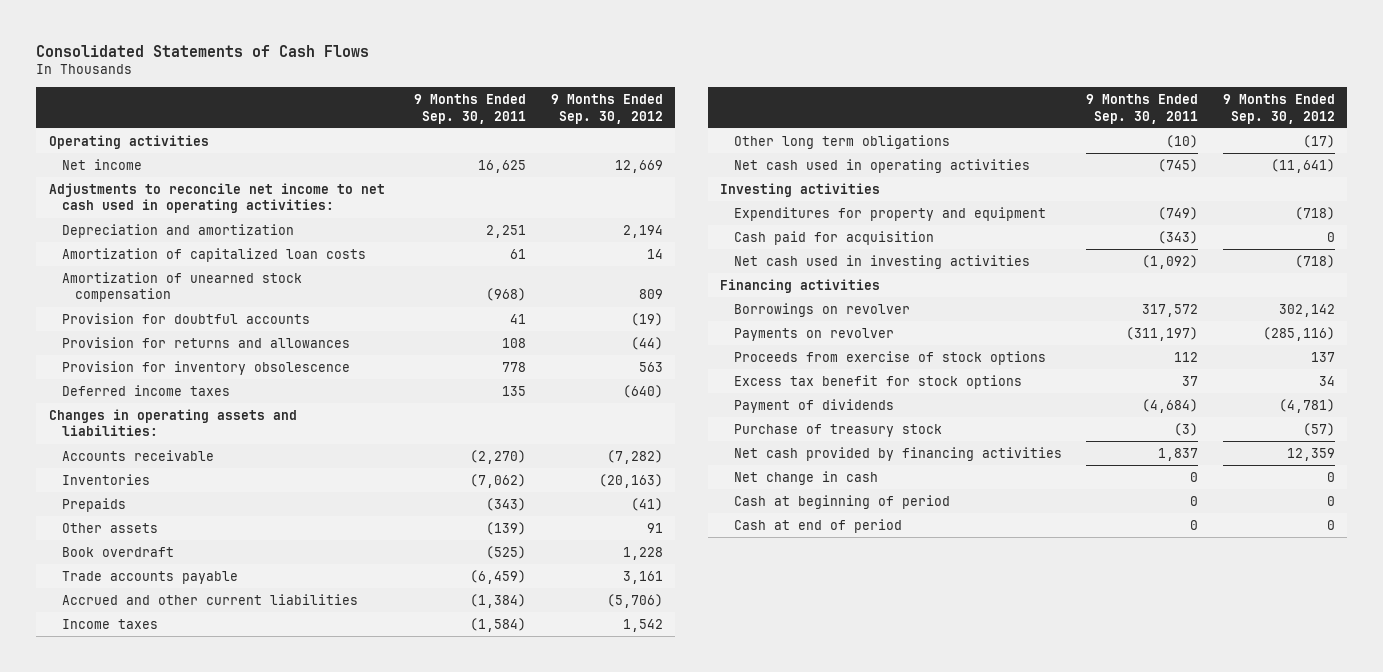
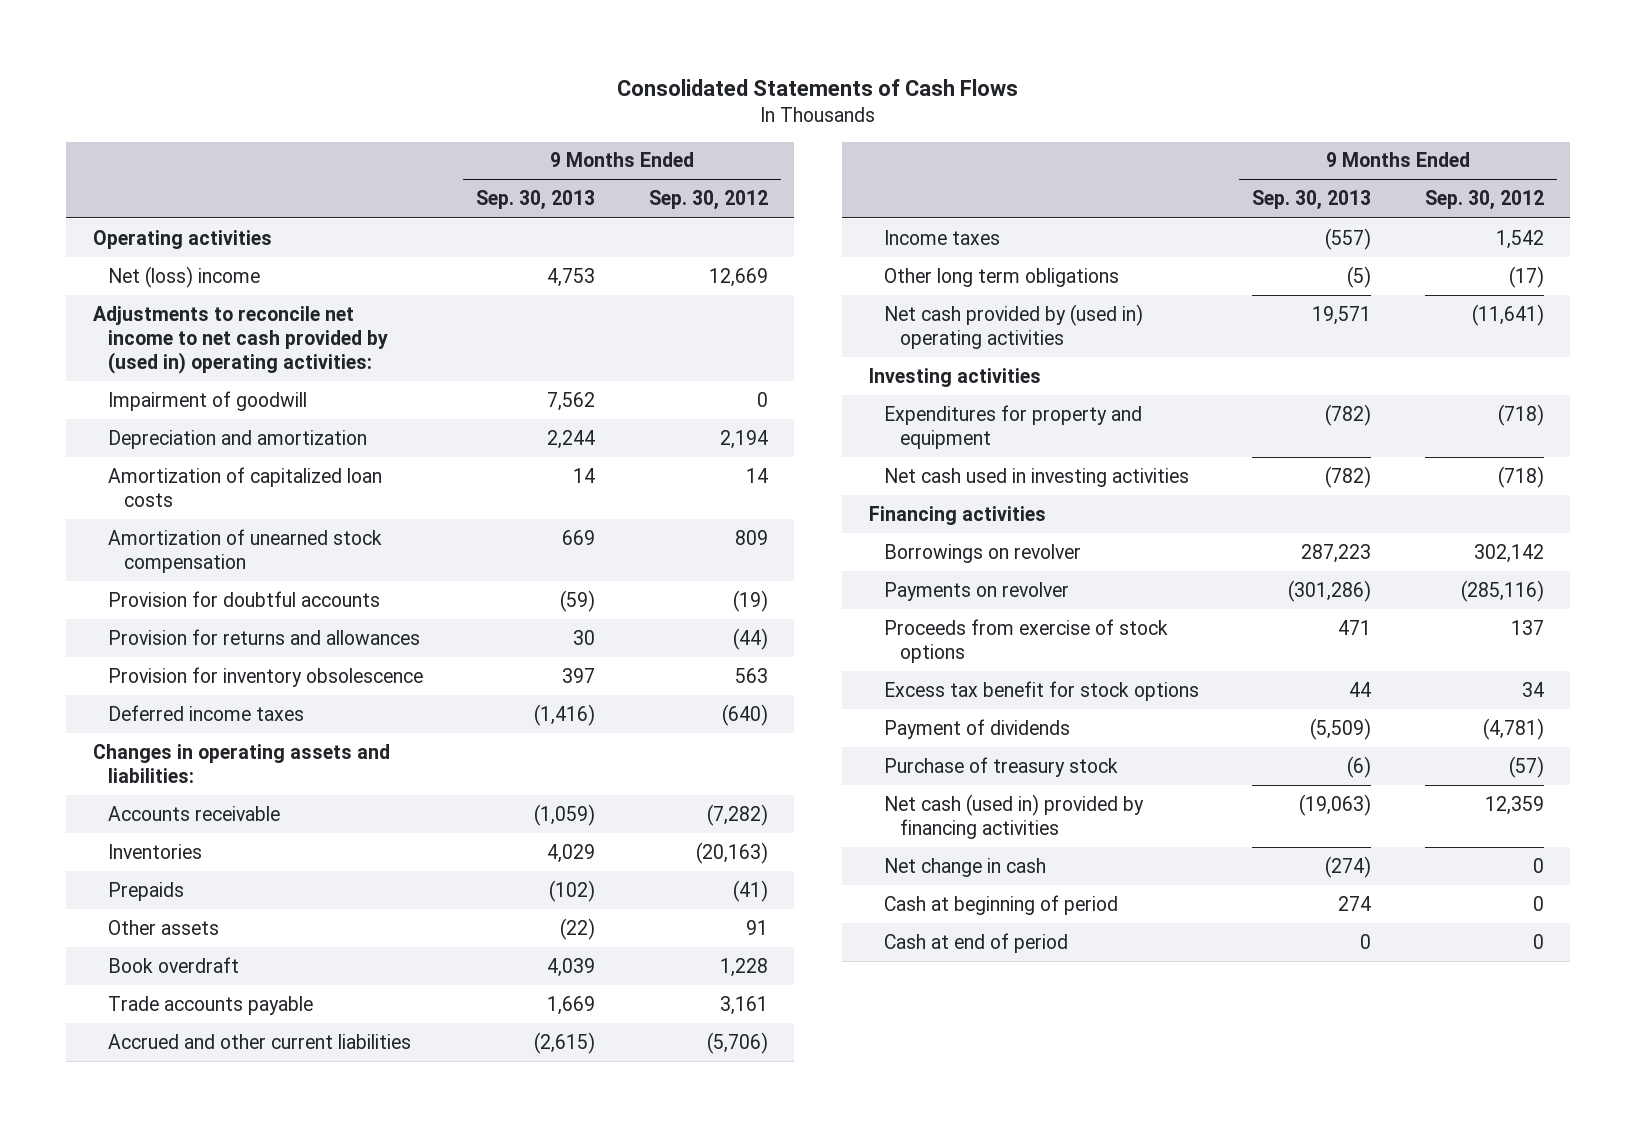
[414,94,527,124] 9 Months Ended Sep. 30, 2011 -> none
none -> [476,190,596,211] Sep. 30, 2013
[61,158,142,170] Net income -> [108,265,261,288] Net (loss) income
[48,182,385,214] Adjustments to reconcile net income to net cash used in operating activities: -> [92,305,389,375] Adjustments to reconcile net income to net cash provided by (used in) operating activities:
none -> [108,390,308,411] Impairment of goodwill
[733,158,1030,173] Net cash used in operating activities -> [884,303,1144,350] Net cash provided by (used in) operating activities
[733,230,934,245] Cash paid for acquisition -> none
[733,446,1062,461] Net cash provided by financing activities -> [884,793,1145,840] Net cash (used in) provided by financing activities

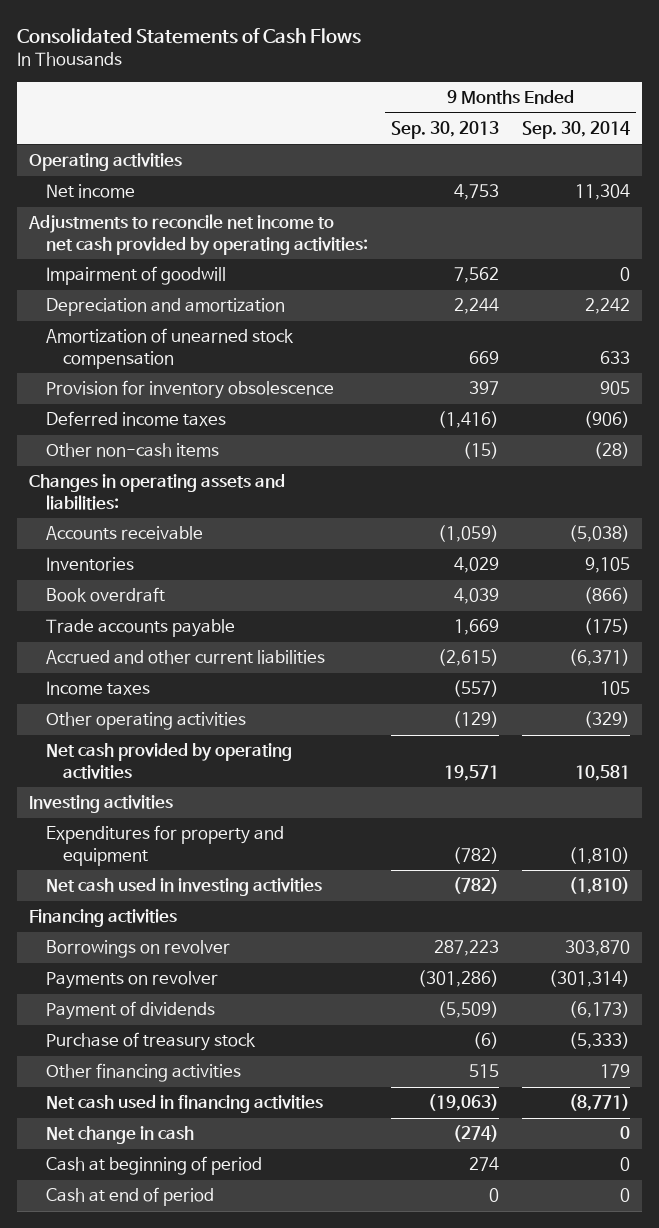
[648,190,768,211] Sep. 30, 2012 -> none
none -> [522,121,631,140] Sep. 30, 2014
[108,265,261,288] Net (loss) income -> [45,184,135,199] Net income
[92,305,389,375] Adjustments to reconcile net income to net cash provided by (used in) operating activities: -> [27,214,368,255] Adjustments to reconcile net income to net cash provided by operating activities:
[108,466,383,508] Amortization of capitalized loan costs -> none
[108,590,381,607] Provision for doubtful accounts -> none
[108,628,421,645] Provision for returns and allowances -> none
none -> [45,443,219,458] Other non-cash items
[108,881,185,901] Prepaids -> none
[108,919,220,935] Other assets -> none
[884,267,1120,287] Other long term obligations -> none
none -> [45,712,246,731] Other operating activities
[884,303,1144,350] Net cash provided by (used in) operating activities -> [45,743,292,779] Net cash provided by operating activities
[884,618,1169,664] Proceeds from exercise of stock options -> none
[884,680,1200,701] Excess tax benefit for stock options -> none
none -> [45,1063,241,1083] Other financing activities
[884,793,1145,840] Net cash (used in) provided by financing activities -> [45,1095,323,1114] Net cash used in financing activities

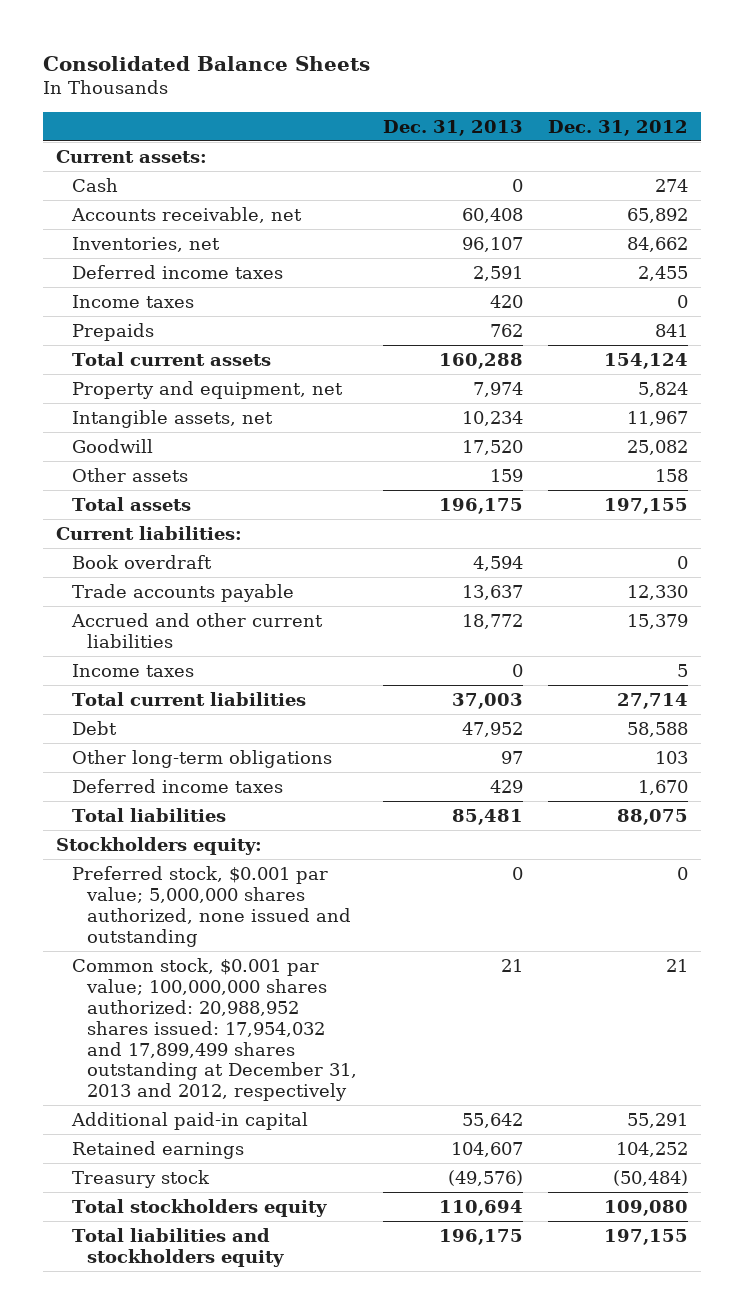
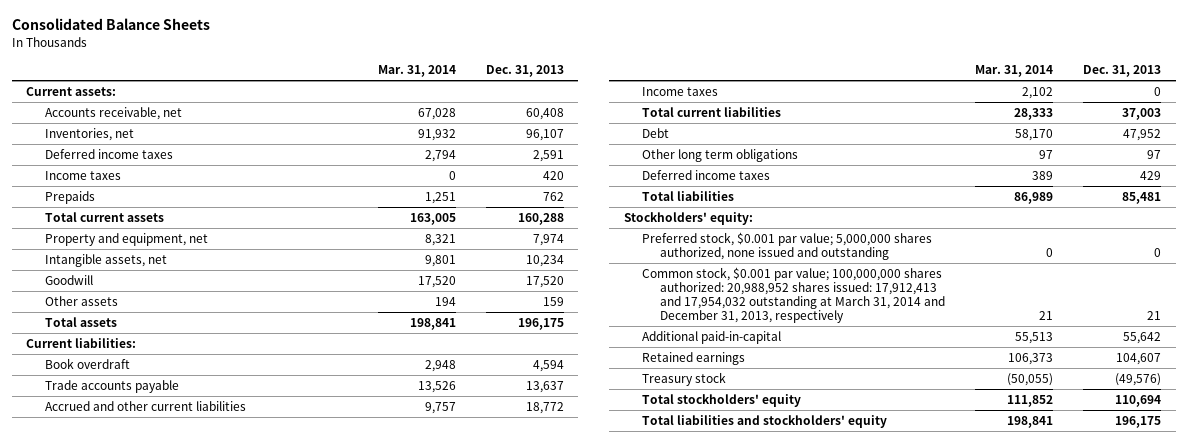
[548,119,689,136] Dec. 31, 2012 -> none
none -> [377,65,456,78] Mar. 31, 2014
[71,177,118,192] Cash -> none
[71,749,332,768] Other long-term obligations -> [642,149,799,163] Other long term obligations
[56,836,263,855] Stockholders equity: -> [623,212,753,226] Stockholders' equity:
[71,957,358,1102] Common stock, $0.001 par value; 100,000,000 shares authorized: 20,988,952 shares issued: 17,954,032 and 17,899,499 shares outstanding at December 31, 2013 and 2012, respectively -> [642,267,946,324] Common stock, $0.001 par value; 100,000,000 shares authorized: 20,988,952 shares issued: 17,912,413 and 17,954,032 outstanding at March 31, 2014 and December 31, 2013, respectively
[70,1111,308,1130] Additional paid-in capital -> [642,331,782,345] Additional paid-in-capital
[71,1198,327,1217] Total stockholders equity -> [642,394,802,408] Total stockholders' equity
[71,1227,285,1267] Total liabilities and stockholders equity -> [642,415,888,429] Total liabilities and stockholders' equity

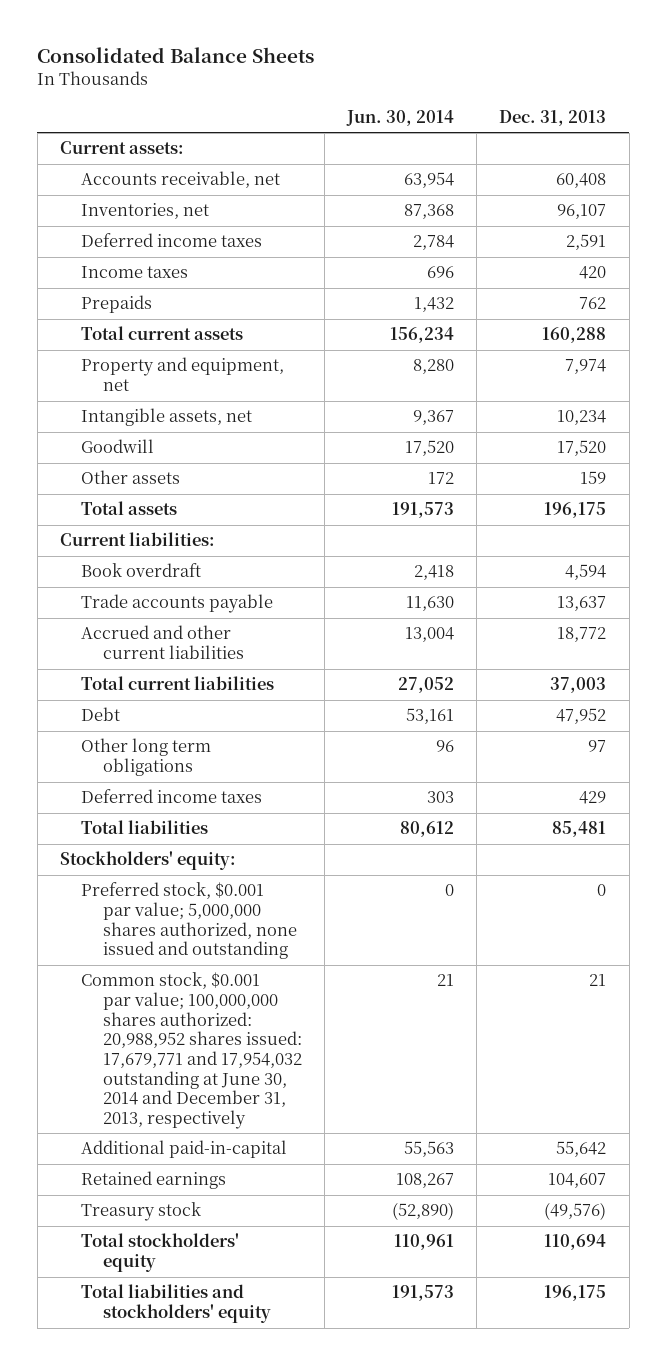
[377,65,456,78] Mar. 31, 2014 -> none
none -> [346,109,455,126] Jun. 30, 2014
[642,87,719,97] Income taxes -> none
[642,267,946,324] Common stock, $0.001 par value; 100,000,000 shares authorized: 20,988,952 shares issued: 17,912,413 and 17,954,032 outstanding at March 31, 2014 and December 31, 2013, respectively -> [81,972,302,1129] Common stock, $0.001 par value; 100,000,000 shares authorized: 20,988,952 shares issued: 17,679,771 and 17,954,032 outstanding at June 30, 2014 and December 31, 2013, respectively

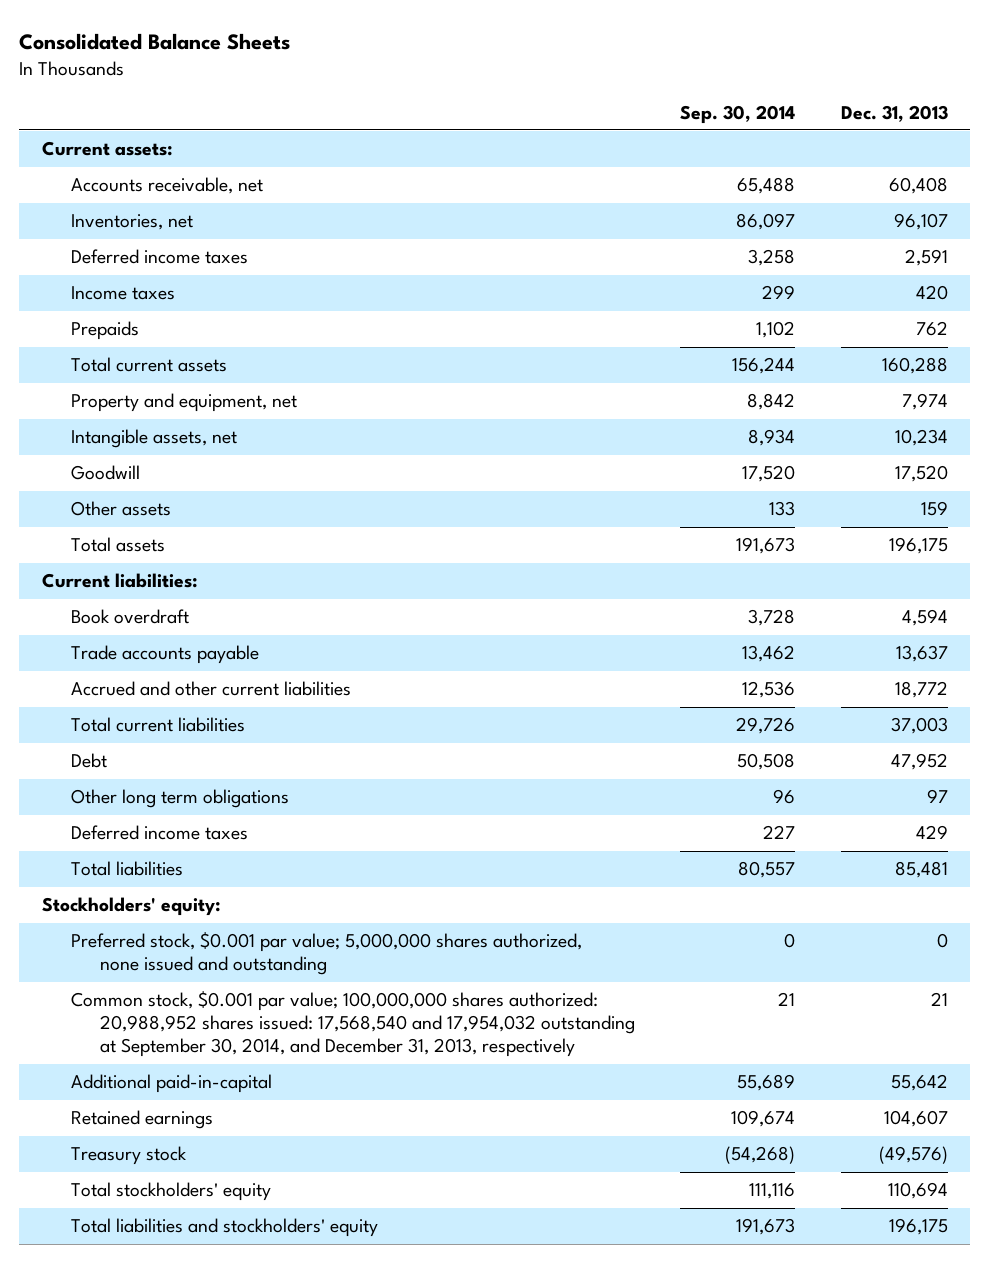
[346,109,455,126] Jun. 30, 2014 -> none
none -> [680,104,796,124] Sep. 30, 2014
[81,972,302,1129] Common stock, $0.001 par value; 100,000,000 shares authorized: 20,988,952 shares issued: 17,679,771 and 17,954,032 outstanding at June 30, 2014 and December 31, 2013, respectively -> [70,991,635,1058] Common stock, $0.001 par value; 100,000,000 shares authorized: 20,988,952 shares issued: 17,568,540 and 17,954,032 outstanding at September 30, 2014, and December 31, 2013, respectively

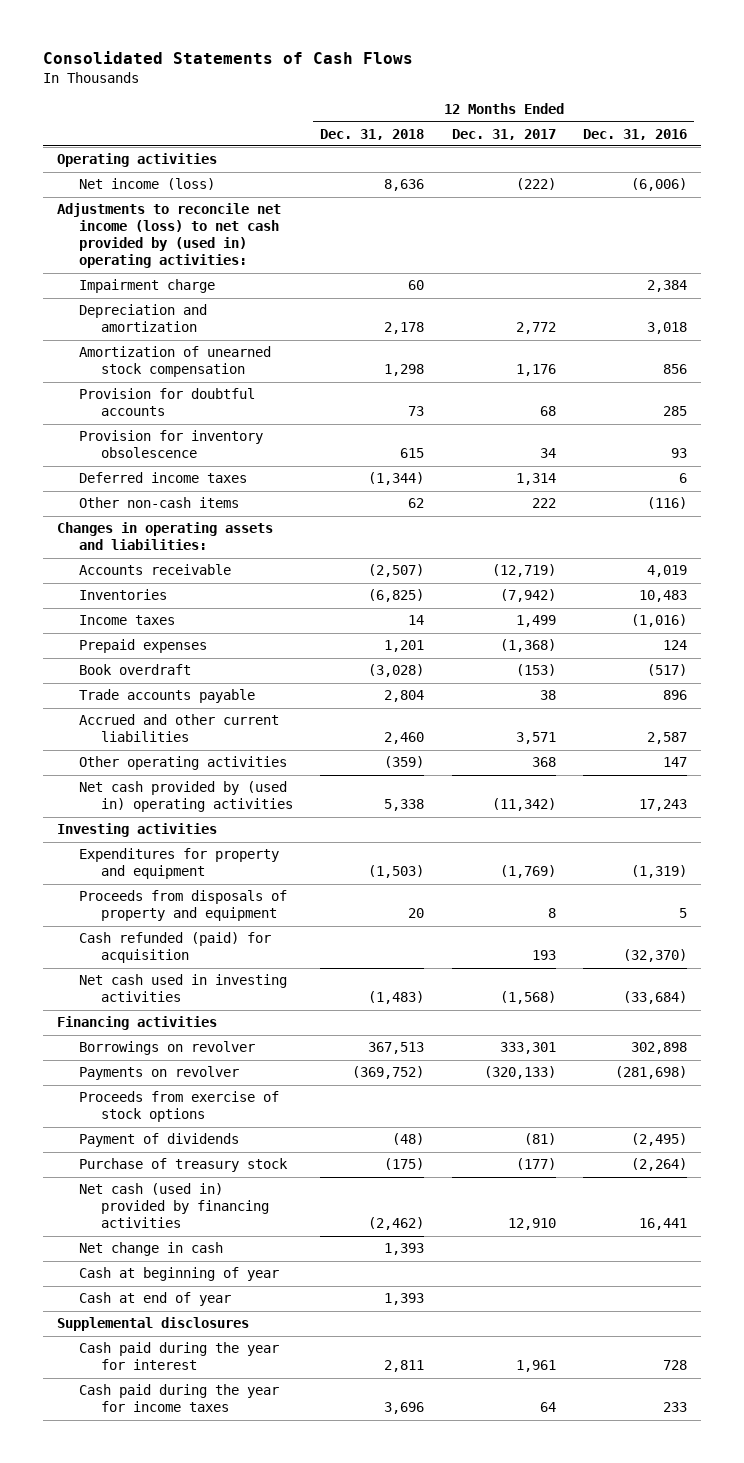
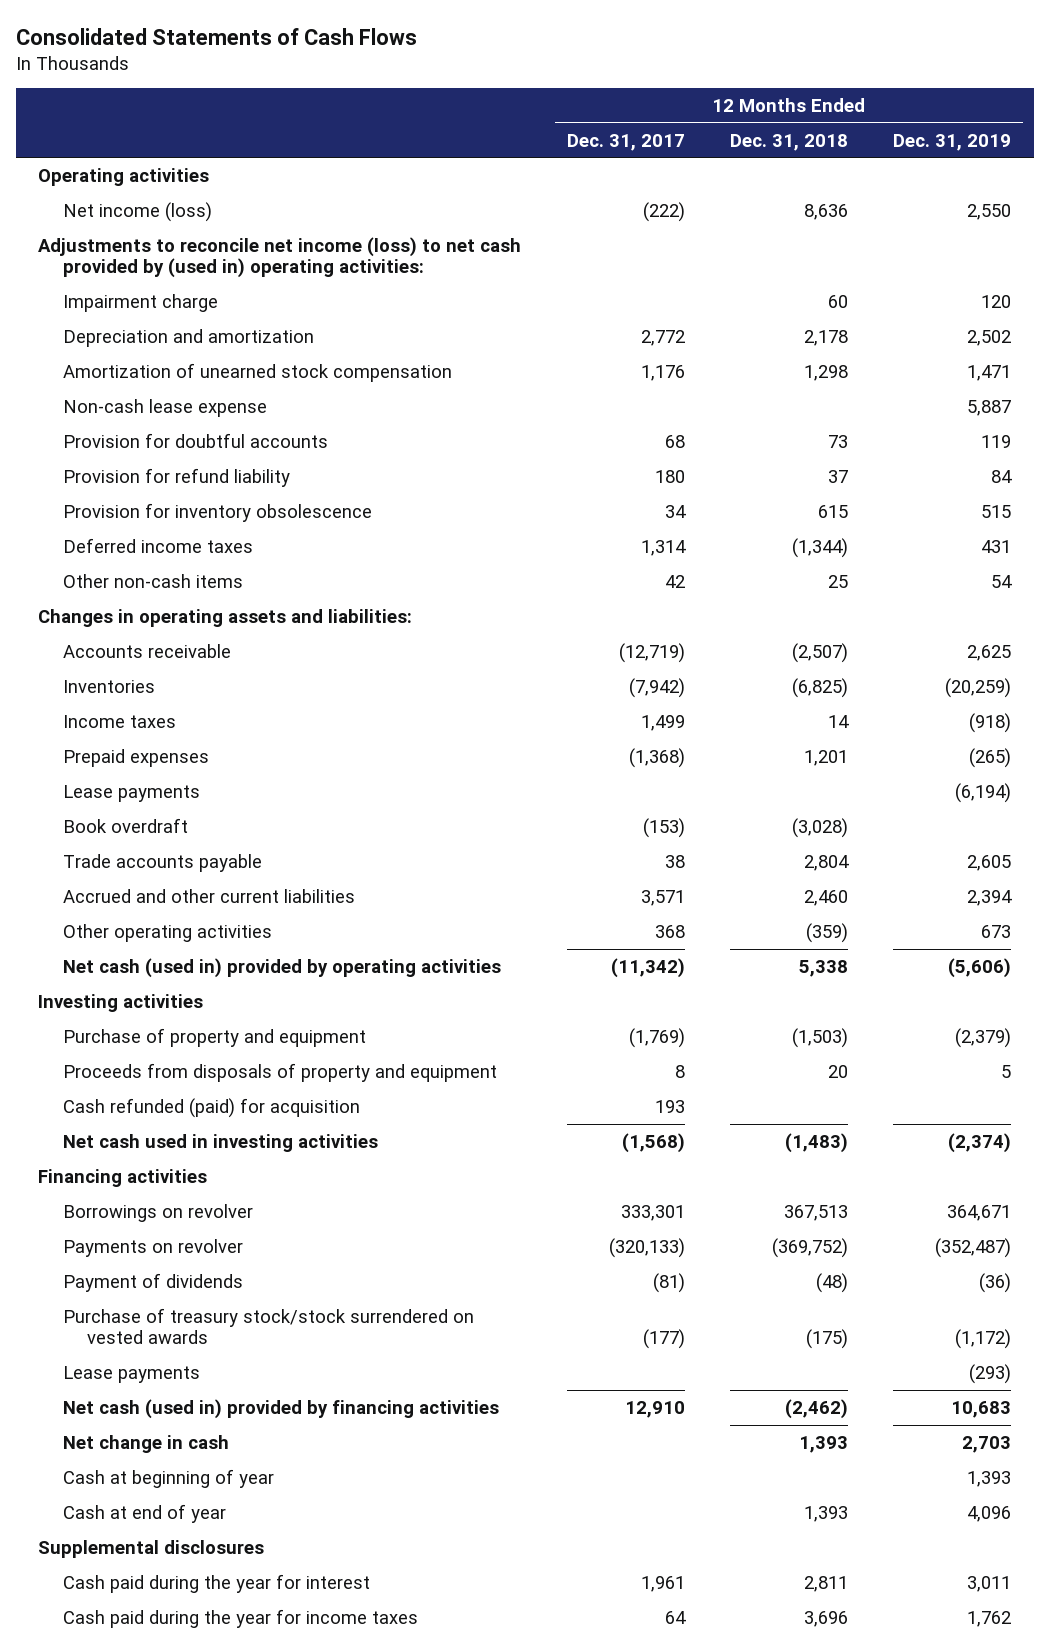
[583,128,688,140] Dec. 31, 2016 -> none
none -> [893,133,1012,151] Dec. 31, 2019
none -> [62,398,267,417] Non-cash lease expense
none -> [62,467,290,487] Provision for refund liability
[408,498,425,509] 62 -> [827,574,848,588] 25
[531,498,556,509] 222 -> [664,574,685,588] 42
none -> [62,784,200,802] Lease payments
[78,781,293,813] Net cash provided by (used in) operating activities -> [62,957,501,978] Net cash (used in) provided by operating activities
[78,848,279,880] Expenditures for property and equipment -> [62,1027,366,1047] Purchase of property and equipment
[78,1091,279,1123] Proceeds from exercise of stock options -> none
[78,1158,288,1173] Purchase of treasury stock -> [62,1307,474,1345] Purchase of treasury stock/stock surrendered on vested awards
none -> [62,1365,200,1383] Lease payments

